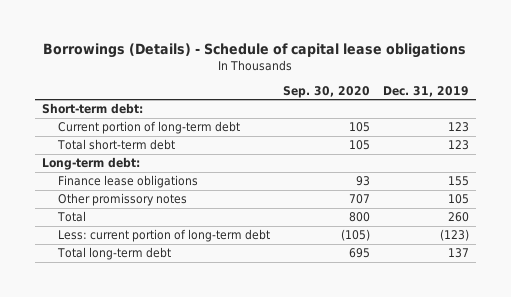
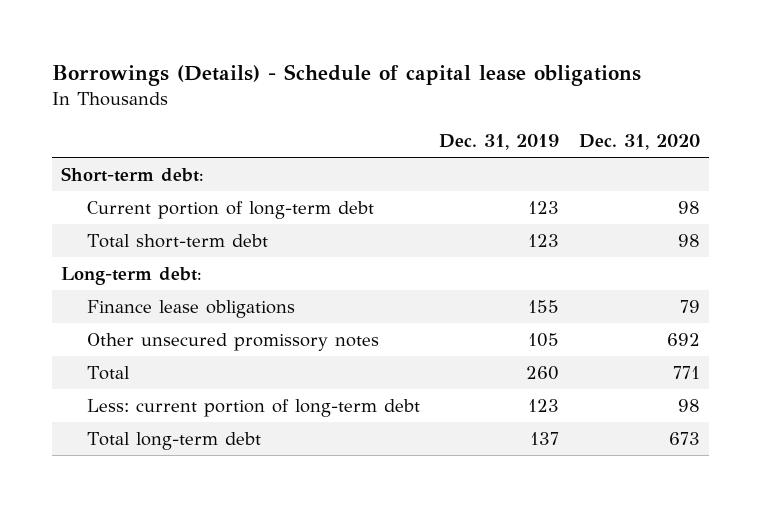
[283,85,371,98] Sep. 30, 2020 -> none
none -> [578,133,700,150] Dec. 31, 2020
[58,193,188,207] Other promissory notes -> [86,333,379,352] Other unsecured promissory notes
[440,229,470,242] (123) -> [528,399,560,413] 123

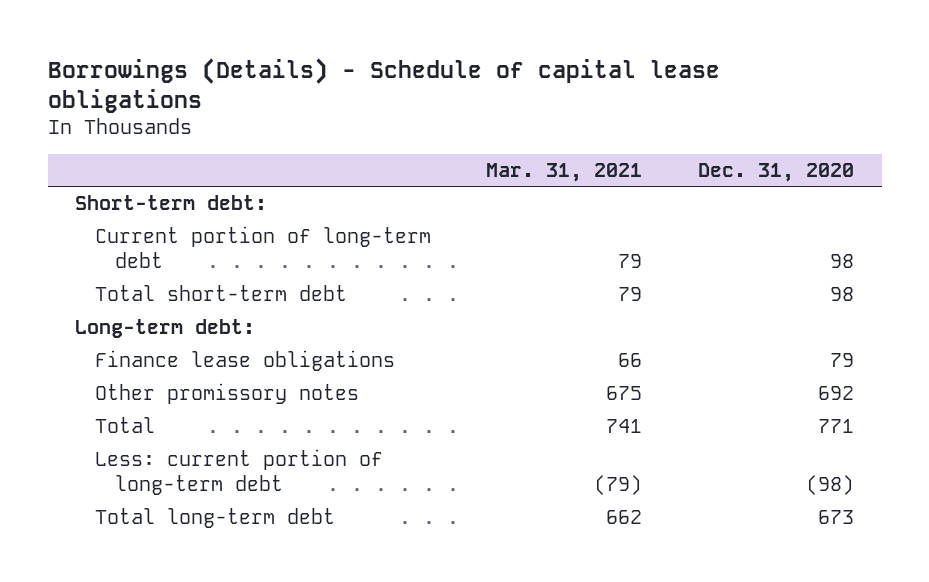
[439,133,560,150] Dec. 31, 2019 -> none
none -> [486,162,643,182] Mar. 31, 2021
[86,333,379,352] Other unsecured promissory notes -> [95,383,360,405] Other promissory notes
[677,399,700,413] 98 -> [805,475,854,496] (98)

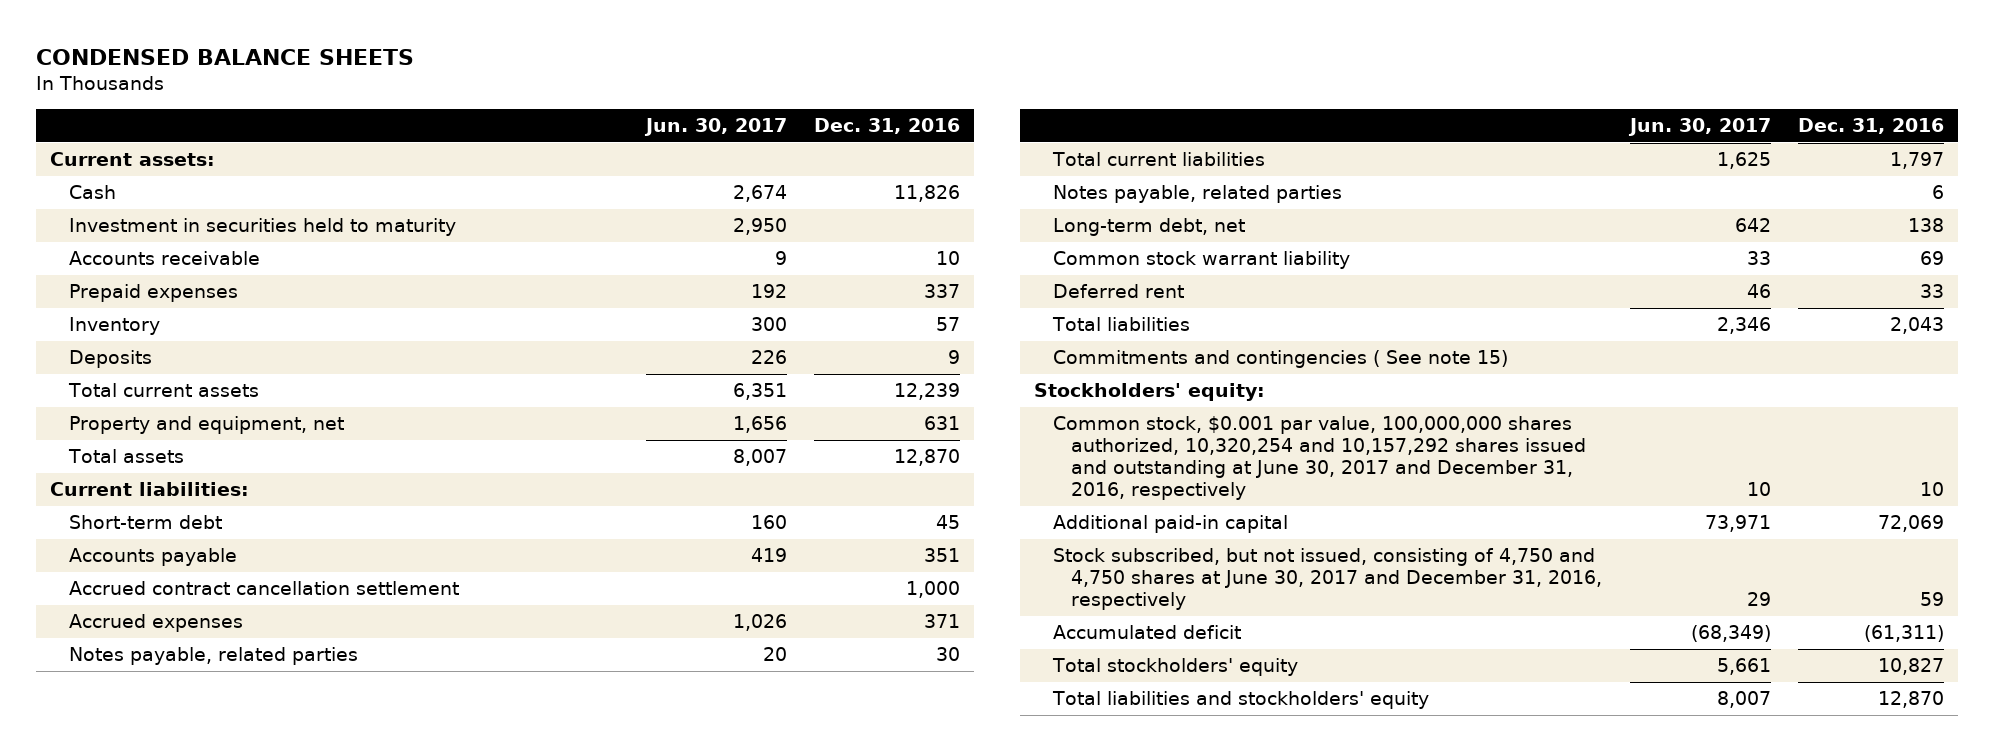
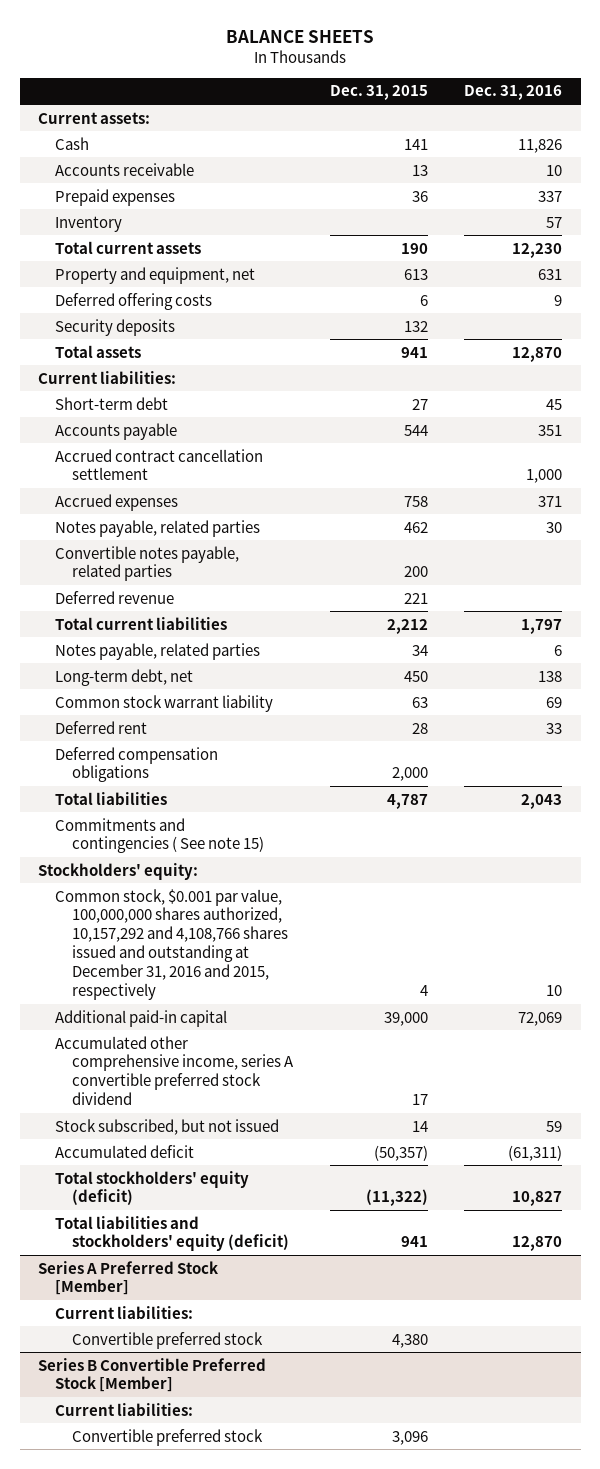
[36,49,415,66] CONDENSED BALANCE SHEETS -> [226,29,375,43] BALANCE SHEETS
[643,118,787,137] Jun. 30, 2017 -> none
none -> [329,85,428,101] Dec. 31, 2015
[68,218,456,237] Investment in securities held to maturity -> none
[68,350,152,369] Deposits -> none
[894,383,961,401] 12,239 -> [512,242,563,258] 12,230
none -> [55,292,213,310] Deferred offering costs
none -> [55,318,176,336] Security deposits
none -> [55,545,240,582] Convertible notes payable, related parties
none -> [55,590,175,604] Deferred revenue
none -> [55,746,219,783] Deferred compensation obligations
[1052,416,1587,501] Common stock, $0.001 par value, 100,000,000 shares authorized, 10,320,254 and 10,157,292 shares issued and outstanding at June 30, 2017 and December 31, 2016, respectively -> [55,888,289,1001] Common stock, $0.001 par value, 100,000,000 shares authorized, 10,157,292 and 4,108,766 shares issued and outstanding at December 31, 2016 and 2015, respectively
none -> [55,1035,295,1106] Accumulated other comprehensive income, series A convertible preferred stock dividend
[1052,548,1603,611] Stock subscribed, but not issued, consisting of 4,750 and 4,750 shares at June 30, 2017 and December 31, 2016, respectively -> [55,1118,280,1135] Stock subscribed, but not issued
[1051,658,1298,677] Total stockholders' equity -> [55,1170,250,1206] Total stockholders' equity (deficit)
[1051,691,1429,710] Total liabilities and stockholders' equity -> [55,1215,290,1252] Total liabilities and stockholders' equity (deficit)
none -> [37,1260,218,1296] Series A Preferred Stock [Member]
none -> [55,1305,194,1319] Current liabilities:
none -> [72,1331,264,1349] Convertible preferred stock
none -> [37,1357,266,1393] Series B Convertible Preferred Stock [Member]
none -> [55,1402,194,1416] Current liabilities:
none -> [72,1428,264,1446] Convertible preferred stock

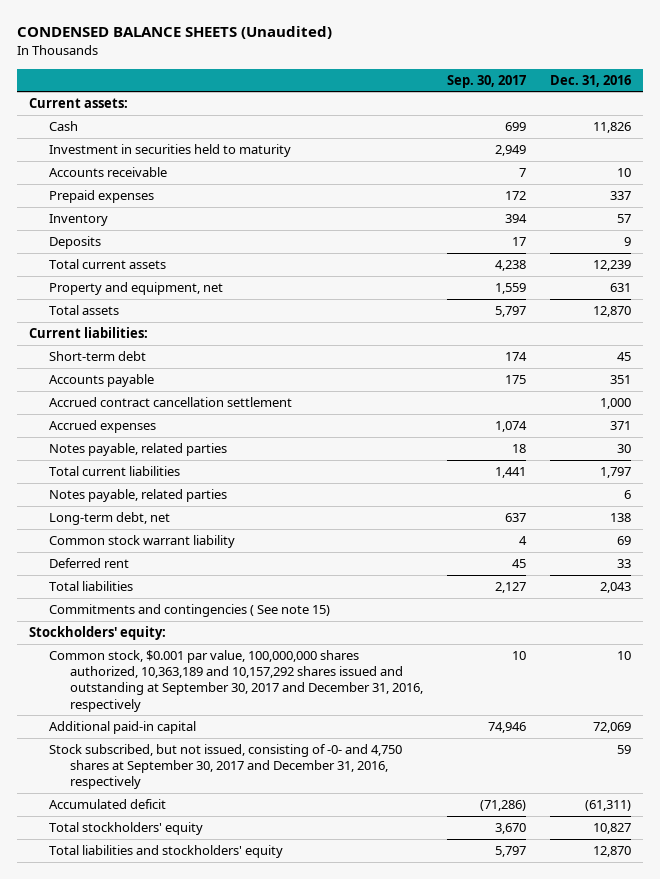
[226,29,375,43] BALANCE SHEETS -> [16,26,332,40] CONDENSED BALANCE SHEETS (Unaudited)
[329,85,428,101] Dec. 31, 2015 -> none
none -> [446,74,526,88] Sep. 30, 2017
none -> [49,144,292,158] Investment in securities held to maturity
none -> [49,236,102,250] Deposits
[512,242,563,258] 12,230 -> [592,260,631,272] 12,239
[55,292,213,310] Deferred offering costs -> none
[55,318,176,336] Security deposits -> none
[55,545,240,582] Convertible notes payable, related parties -> none
[55,590,175,604] Deferred revenue -> none
[55,746,219,783] Deferred compensation obligations -> none
[55,888,289,1001] Common stock, $0.001 par value, 100,000,000 shares authorized, 10,157,292 and 4,108,766 shares issued and outstanding at December 31, 2016 and 2015, respectively -> [49,650,423,712] Common stock, $0.001 par value, 100,000,000 shares authorized, 10,363,189 and 10,157,292 shares issued and outstanding at September 30, 2017 and December 31, 2016, respectively
[55,1035,295,1106] Accumulated other comprehensive income, series A convertible preferred stock dividend -> none
[55,1118,280,1135] Stock subscribed, but not issued -> [49,744,403,790] Stock subscribed, but not issued, consisting of -0- and 4,750 shares at September 30, 2017 and December 31, 2016, respectively
[37,1260,218,1296] Series A Preferred Stock [Member] -> none
[55,1305,194,1319] Current liabilities: -> none
[72,1331,264,1349] Convertible preferred stock -> none
[37,1357,266,1393] Series B Convertible Preferred Stock [Member] -> none
[55,1402,194,1416] Current liabilities: -> none
[72,1428,264,1446] Convertible preferred stock -> none
[55,1170,250,1206] Total stockholders' equity (deficit) -> [49,822,204,836] Total stockholders' equity
[55,1215,290,1252] Total liabilities and stockholders' equity (deficit) -> [49,845,284,859] Total liabilities and stockholders' equity

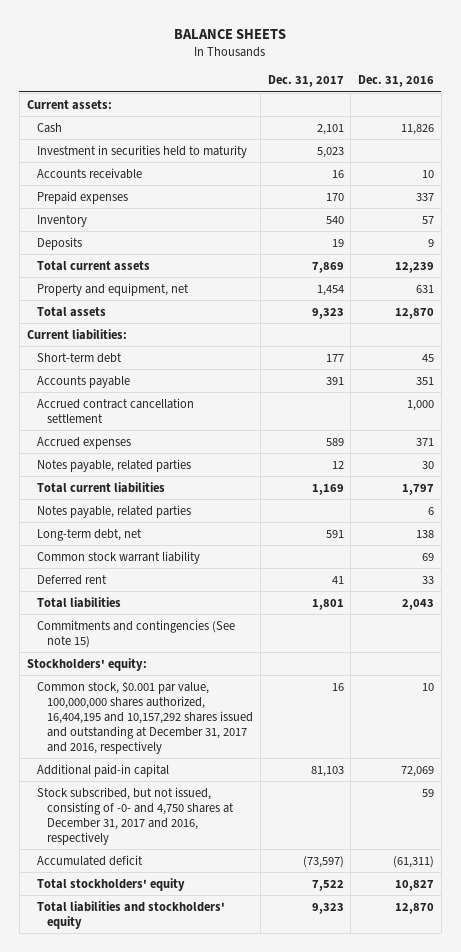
[16,26,332,40] CONDENSED BALANCE SHEETS (Unaudited) -> [174,28,287,39] BALANCE SHEETS
[446,74,526,88] Sep. 30, 2017 -> none
none -> [267,75,344,88] Dec. 31, 2017
[49,604,331,618] Commitments and contingencies ( See note 15) -> [36,619,235,648] Commitments and contingencies (See note 15)
[49,650,423,712] Common stock, $0.001 par value, 100,000,000 shares authorized, 10,363,189 and 10,157,292 shares issued and outstanding at September 30, 2017 and December 31, 2016, respectively -> [36,680,254,754] Common stock, $0.001 par value, 100,000,000 shares authorized, 16,404,195 and 10,157,292 shares issued and outstanding at December 31, 2017 and 2016, respectively
[49,744,403,790] Stock subscribed, but not issued, consisting of -0- and 4,750 shares at September 30, 2017 and December 31, 2016, respectively -> [36,786,235,845] Stock subscribed, but not issued, consisting of -0- and 4,750 shares at December 31, 2017 and 2016, respectively

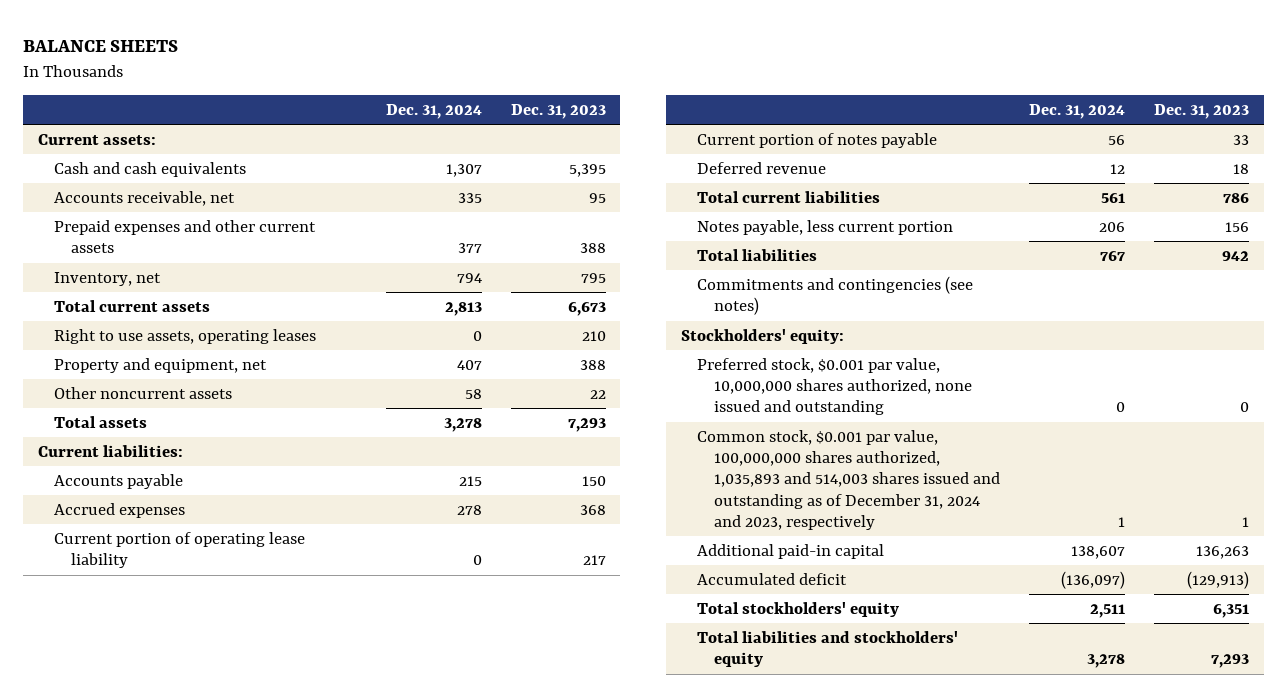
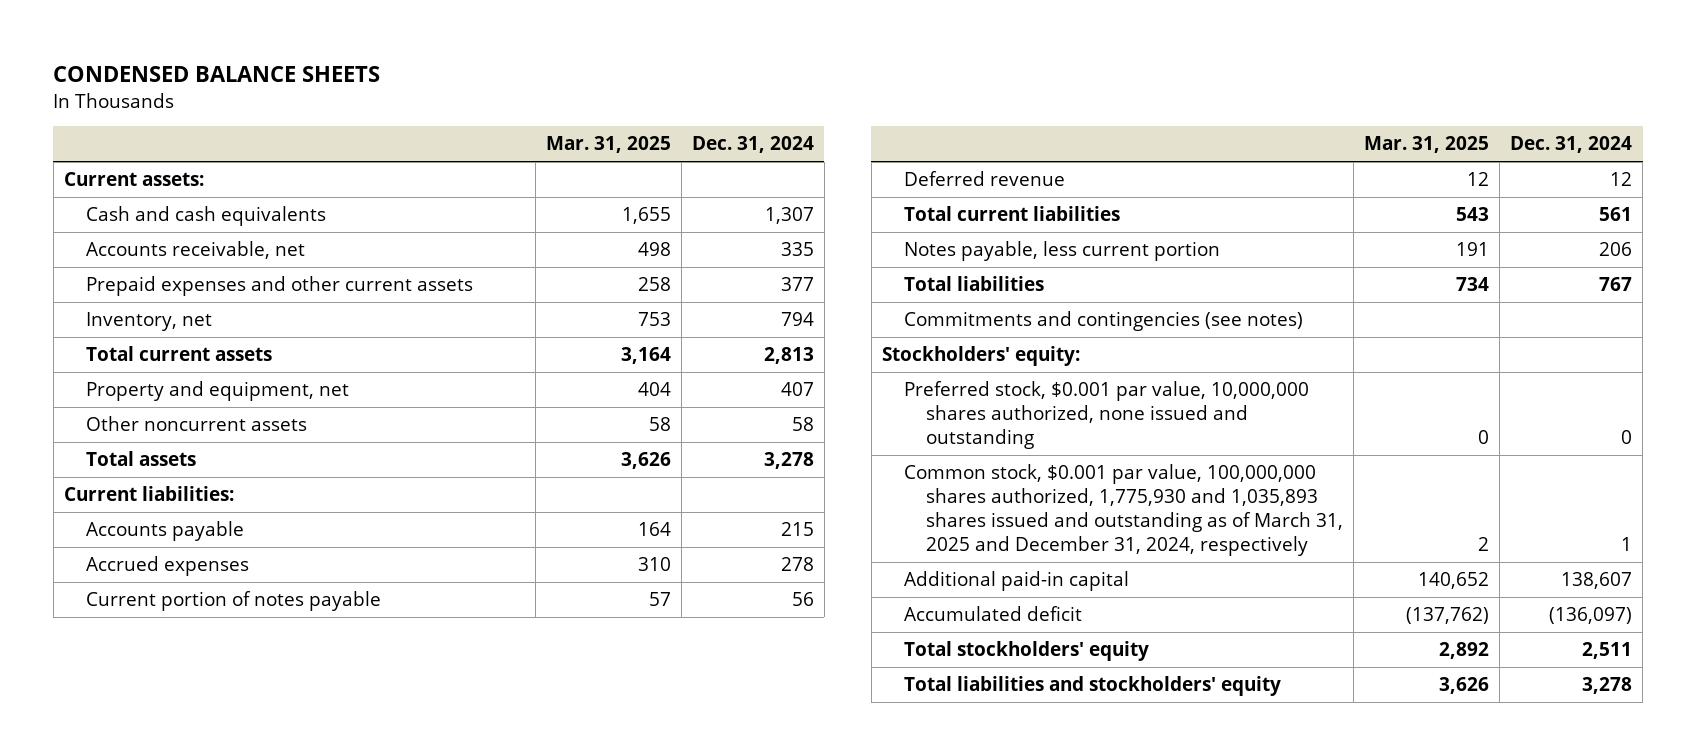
[23,39,179,52] BALANCE SHEETS -> [53,66,381,83] CONDENSED BALANCE SHEETS
[510,103,606,119] Dec. 31, 2023 -> none
none -> [545,136,671,154] Mar. 31, 2025
[54,328,317,344] Right to use assets, operating leases -> none
[54,531,306,569] Current portion of operating lease liability -> none
[697,429,1000,531] Common stock, $0.001 par value, 100,000,000 shares authorized, 1,035,893 and 514,003 shares issued and outstanding as of December 31, 2024 and 2023, respectively -> [903,464,1343,557] Common stock, $0.001 par value, 100,000,000 shares authorized, 1,775,930 and 1,035,893 shares issued and outstanding as of March 31, 2025 and December 31, 2024, respectively

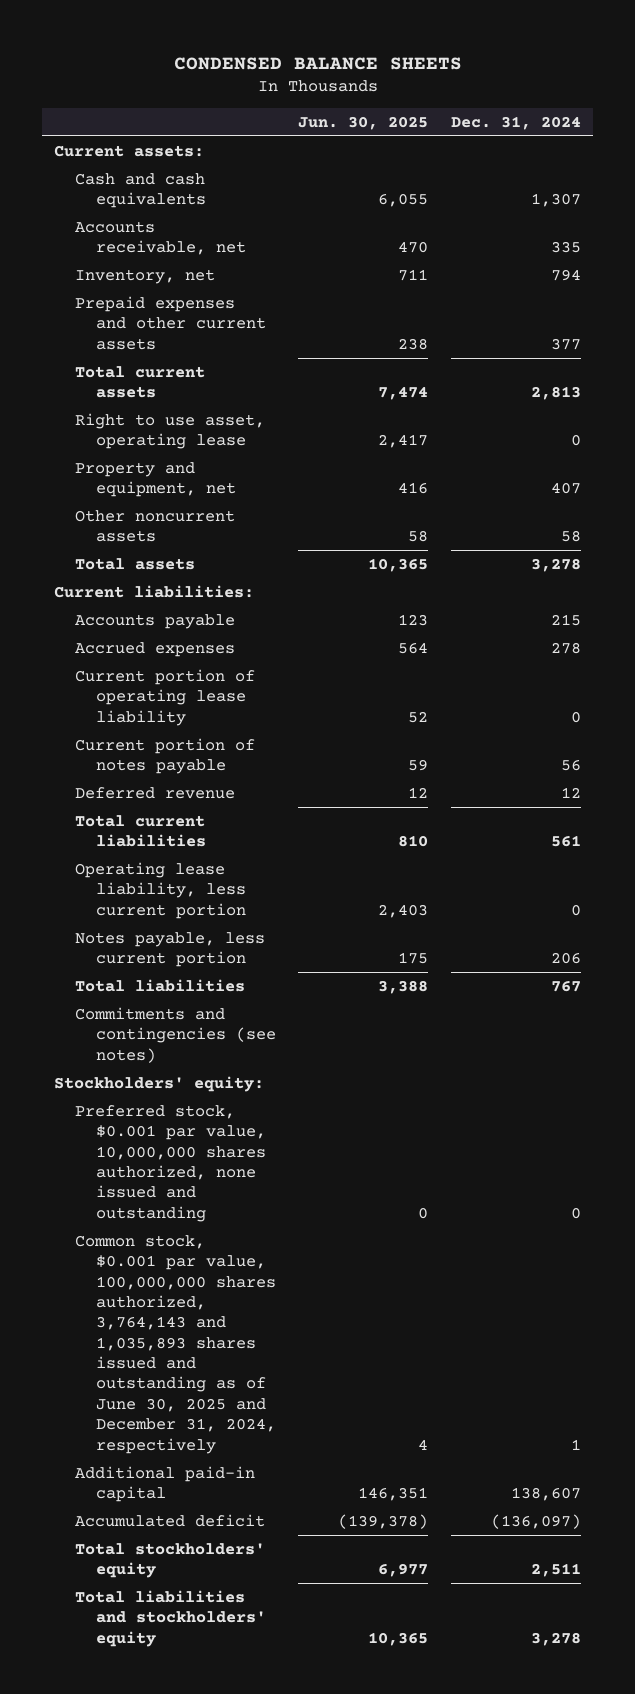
[545,136,671,154] Mar. 31, 2025 -> none
none -> [298,115,429,130] Jun. 30, 2025
[85,276,473,297] Prepaid expenses and other current assets -> [74,295,266,350] Prepaid expenses and other current assets
none -> [74,412,265,450] Right to use asset, operating lease
none -> [74,668,255,726] Current portion of operating lease liability
none -> [74,861,246,919] Operating lease liability, less current portion
[903,464,1343,557] Common stock, $0.001 par value, 100,000,000 shares authorized, 1,775,930 and 1,035,893 shares issued and outstanding as of March 31, 2025 and December 31, 2024, respectively -> [74,1234,276,1454] Common stock, $0.001 par value, 100,000,000 shares authorized, 3,764,143 and 1,035,893 shares issued and outstanding as of June 30, 2025 and December 31, 2024, respectively

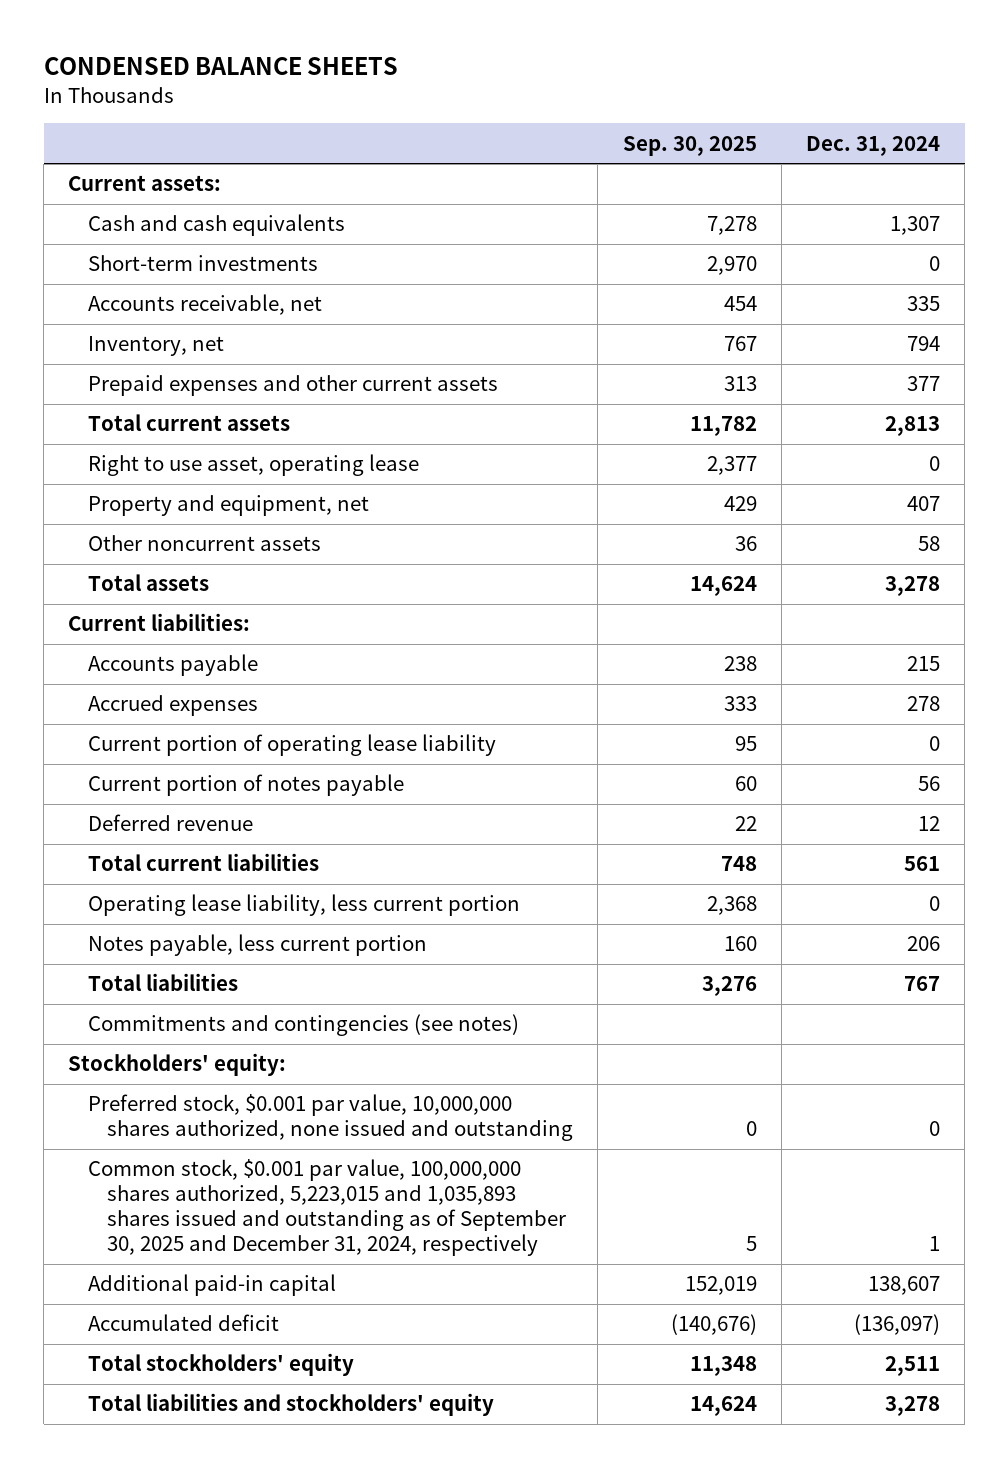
[298,115,429,130] Jun. 30, 2025 -> none
none -> [622,135,757,156] Sep. 30, 2025
none -> [87,255,318,272] Short-term investments
[74,1234,276,1454] Common stock, $0.001 par value, 100,000,000 shares authorized, 3,764,143 and 1,035,893 shares issued and outstanding as of June 30, 2025 and December 31, 2024, respectively -> [87,1159,567,1257] Common stock, $0.001 par value, 100,000,000 shares authorized, 5,223,015 and 1,035,893 shares issued and outstanding as of September 30, 2025 and December 31, 2024, respectively

